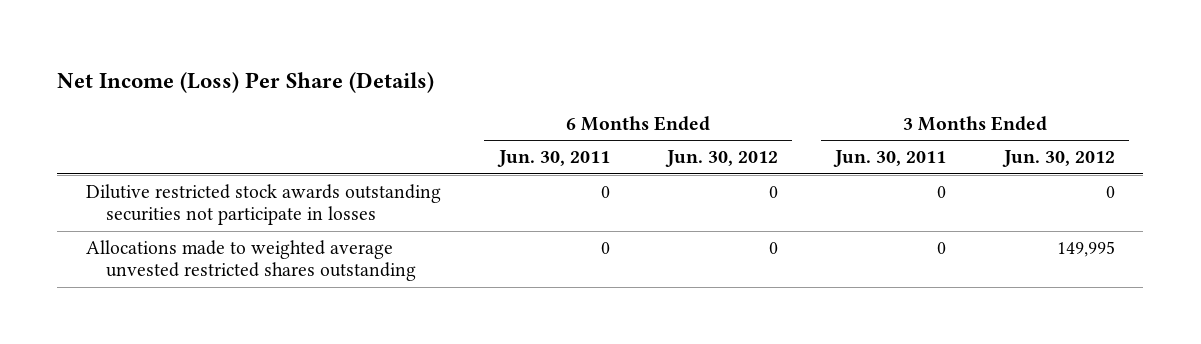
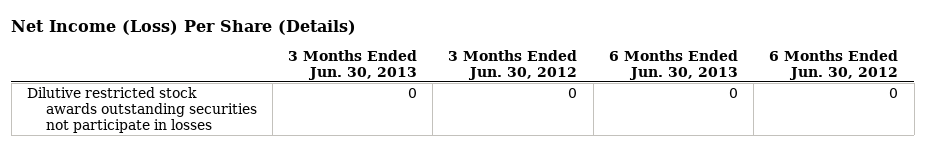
[496,150,610,168] Jun. 30, 2011 -> none
[833,150,947,168] Jun. 30, 2011 -> none
none -> [287,49,417,80] 3 Months Ended Jun. 30, 2013
none -> [608,49,738,80] 6 Months Ended Jun. 30, 2013
[86,239,416,282] Allocations made to weighted average unvested restricted shares outstanding -> none

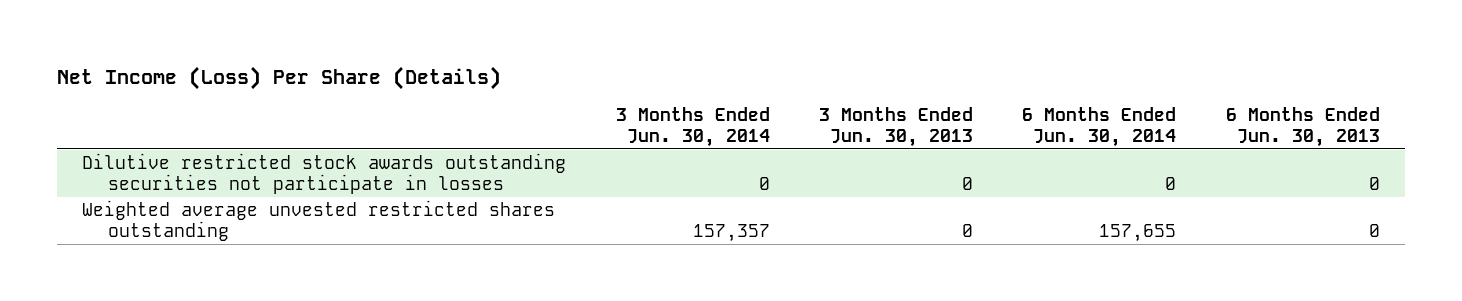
[448,49,578,80] 3 Months Ended Jun. 30, 2012 -> none
[769,49,899,80] 6 Months Ended Jun. 30, 2012 -> none
none -> [615,106,770,147] 3 Months Ended Jun. 30, 2014
none -> [1022,106,1177,147] 6 Months Ended Jun. 30, 2014
none -> [82,200,556,242] Weighted average unvested restricted shares outstanding

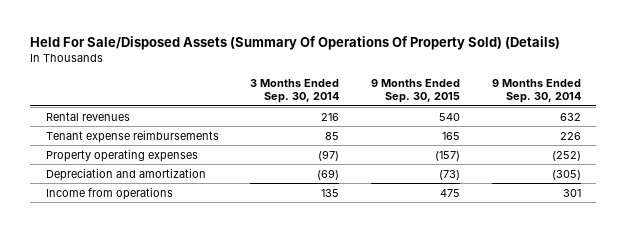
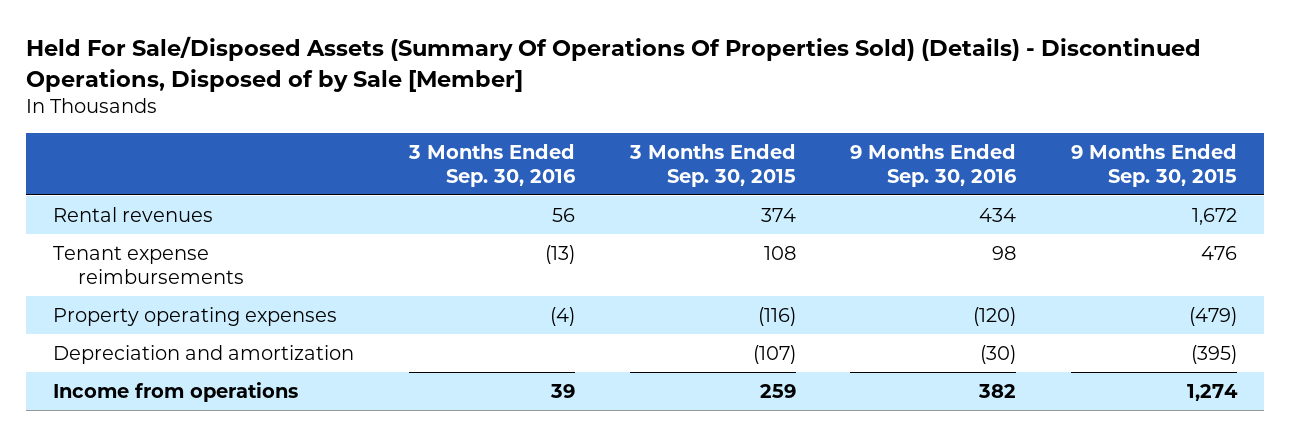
[29,36,560,51] Held For Sale/Disposed Assets (Summary Of Operations Of Property Sold) (Details) -> [26,36,1202,92] Held For Sale/Disposed Assets (Summary Of Operations Of Properties Sold) (Details) - Discontinued Operations, Disposed of by Sale [Member]
[250,79,340,104] 3 Months Ended Sep. 30, 2014 -> none
[491,79,581,104] 9 Months Ended Sep. 30, 2014 -> none
none -> [408,143,577,187] 3 Months Ended Sep. 30, 2016
none -> [628,143,796,187] 3 Months Ended Sep. 30, 2015
none -> [850,143,1018,187] 9 Months Ended Sep. 30, 2016
[438,112,460,121] 540 -> [1191,207,1237,225] 1,672
[441,131,460,140] 165 -> [1200,245,1237,260] 476
[434,150,460,161] (157) -> [1188,306,1237,326] (479)
[438,169,460,180] (73) -> [1190,344,1237,364] (395)
[439,188,460,197] 475 -> [1186,383,1238,401] 1,274

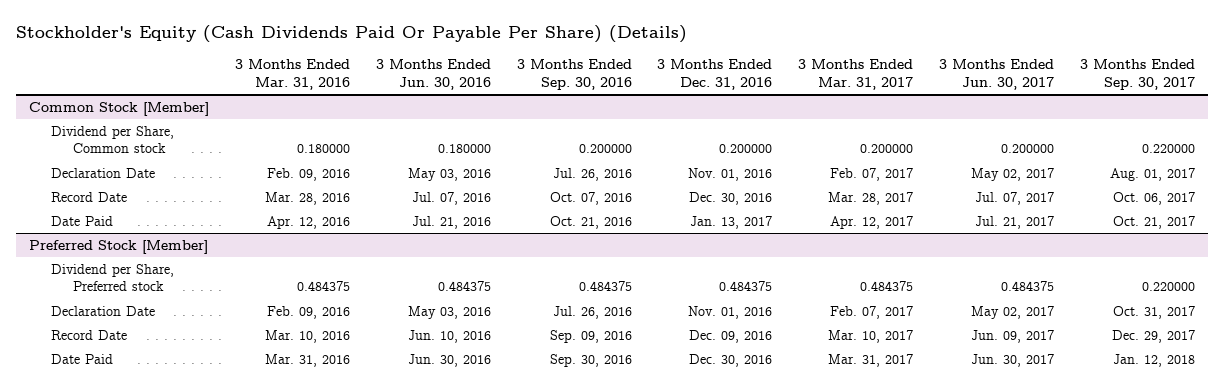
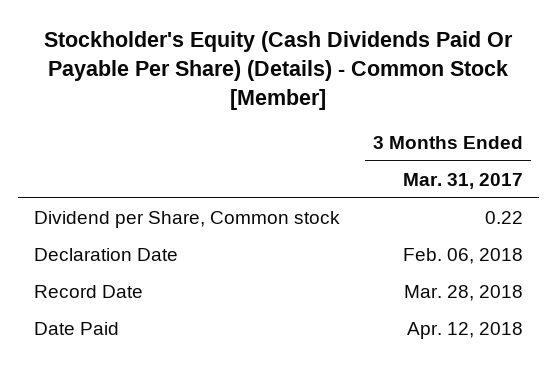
[16,25,688,44] Stockholder's Equity (Cash Dividends Paid Or Payable Per Share) (Details) -> [44,31,514,111] Stockholder's Equity (Cash Dividends Paid Or Payable Per Share) (Details) - Common Stock [Member]
[234,59,350,90] 3 Months Ended Mar. 31, 2016 -> none
[375,59,491,90] 3 Months Ended Jun. 30, 2016 -> none
[516,59,632,90] 3 Months Ended Sep. 30, 2016 -> none
[657,59,773,90] 3 Months Ended Dec. 31, 2016 -> none
[939,59,1055,90] 3 Months Ended Jun. 30, 2017 -> none
[1080,59,1196,90] 3 Months Ended Sep. 30, 2017 -> none
[28,102,209,117] Common Stock [Member] -> none
[28,240,208,255] Preferred Stock [Member] -> none
[50,264,174,292] Dividend per Share, Preferred stock -> none
[50,306,155,317] Declaration Date -> none
[50,330,127,341] Record Date -> none
[50,354,113,365] Date Paid -> none
[860,144,914,154] 0.200000 -> [484,210,523,224] 0.22
[830,168,914,182] Feb. 07, 2017 -> [402,247,523,264] Feb. 06, 2018
[828,192,914,206] Mar. 28, 2017 -> [403,284,523,301] Mar. 28, 2018
[830,216,914,230] Apr. 12, 2017 -> [406,321,523,339] Apr. 12, 2018

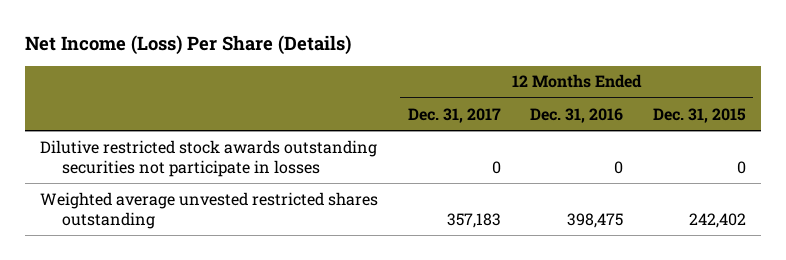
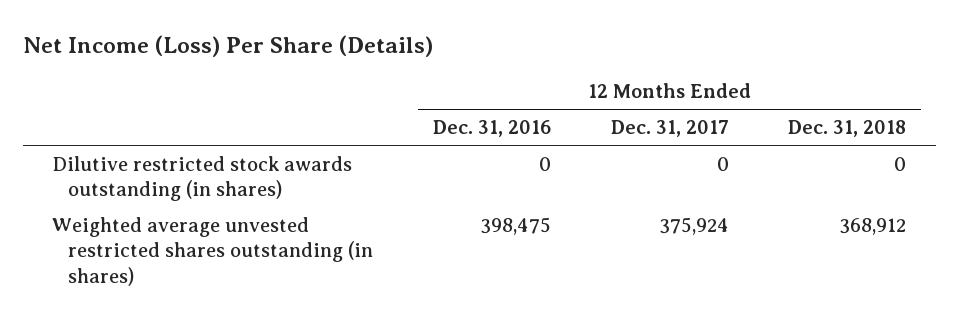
[652,107,746,123] Dec. 31, 2015 -> none
none -> [788,120,907,138] Dec. 31, 2018
[39,139,377,177] Dilutive restricted stock awards outstanding securities not participate in losses -> [52,155,353,202] Dilutive restricted stock awards outstanding (in shares)
[39,191,378,229] Weighted average unvested restricted shares outstanding -> [52,216,374,286] Weighted average unvested restricted shares outstanding (in shares)
[446,212,501,228] 357,183 -> [658,216,729,235] 375,924

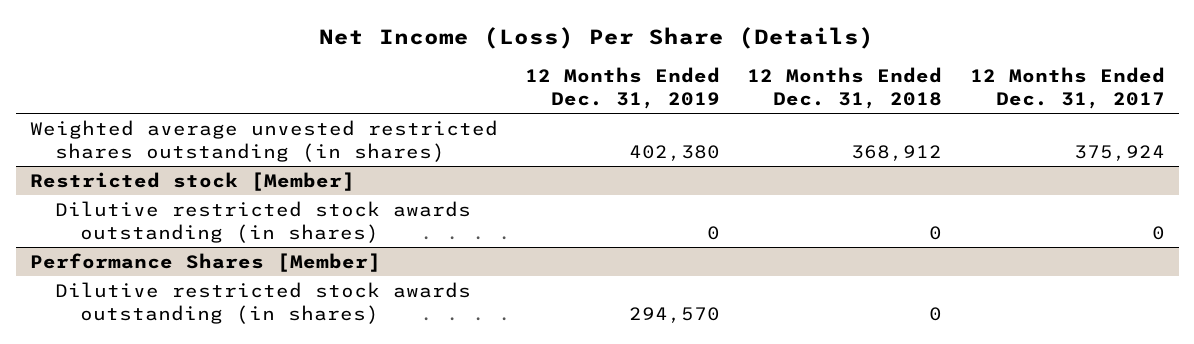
[432,120,551,138] Dec. 31, 2016 -> none
none -> [524,67,720,110] 12 Months Ended Dec. 31, 2019
[52,155,353,202] Dilutive restricted stock awards outstanding (in shares) -> none
none -> [29,171,355,191] Restricted stock [Member]
none -> [54,200,471,243] Dilutive restricted stock awards outstanding (in shares)
none -> [29,252,381,272] Performance Shares [Member]
none -> [54,281,471,324] Dilutive restricted stock awards outstanding (in shares)

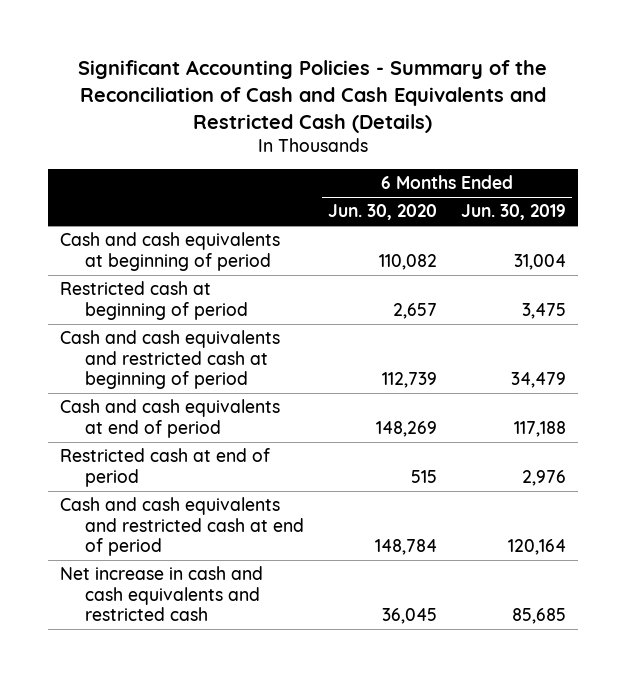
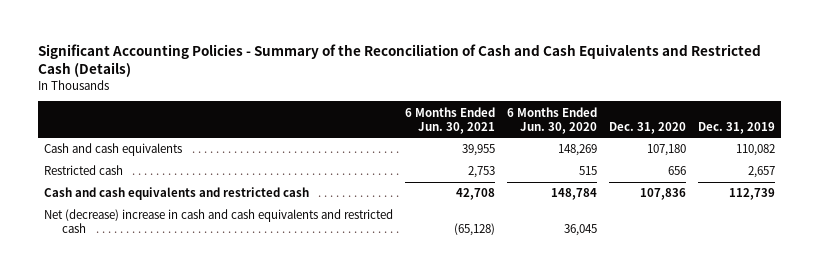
[461,204,567,221] Jun. 30, 2019 -> none
none -> [405,106,496,134] 6 Months Ended Jun. 30, 2021
none -> [608,121,686,134] Dec. 31, 2020
none -> [697,121,775,134] Dec. 31, 2019
[60,399,281,438] Cash and cash equivalents at end of period -> none
[60,448,271,487] Restricted cash at end of period -> none
[60,497,305,557] Cash and cash equivalents and restricted cash at end of period -> none
[60,232,281,271] Cash and cash equivalents at beginning of period -> [44,143,183,157] Cash and cash equivalents
[379,253,438,270] 110,082 -> [558,144,598,157] 148,269
[60,281,249,320] Restricted cash at beginning of period -> [44,165,124,176] Restricted cash
[393,302,438,319] 2,657 -> [579,166,598,176] 515
[60,330,281,390] Cash and cash equivalents and restricted cash at beginning of period -> [44,187,310,201] Cash and cash equivalents and restricted cash
[382,372,438,389] 112,739 -> [551,188,598,201] 148,784
[60,566,264,622] Net increase in cash and cash equivalents and restricted cash -> [44,209,394,234] Net (decrease) increase in cash and cash equivalents and restricted cash

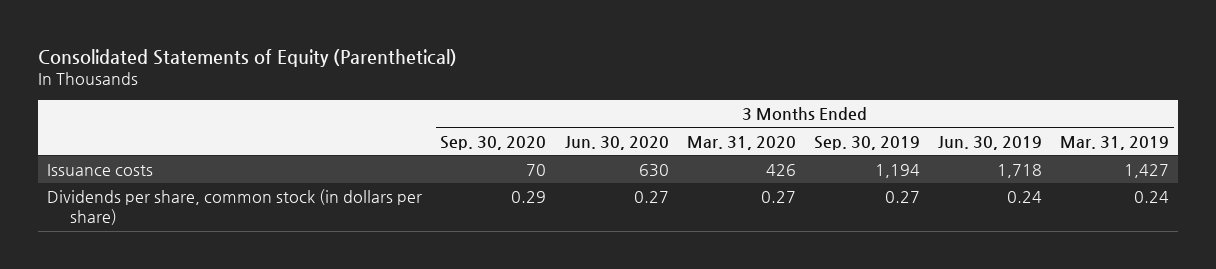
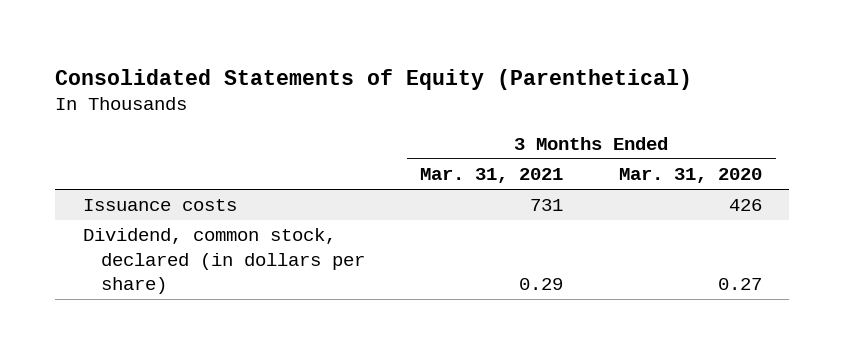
[440,135,547,150] Sep. 30, 2020 -> none
[564,135,669,150] Jun. 30, 2020 -> none
[813,135,920,150] Sep. 30, 2019 -> none
[938,135,1043,150] Jun. 30, 2019 -> none
[1060,135,1170,150] Mar. 31, 2019 -> none
none -> [420,168,564,184] Mar. 31, 2021
[47,189,423,226] Dividends per share, common stock (in dollars per share) -> [82,228,366,295] Dividend, common stock, declared (in dollars per share)

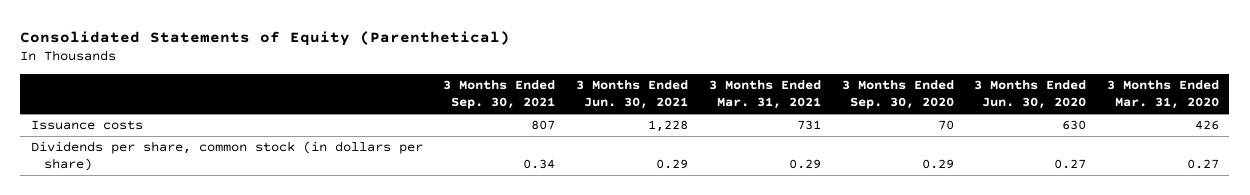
none -> [443,80,556,110] 3 Months Ended Sep. 30, 2021
none -> [576,80,689,110] 3 Months Ended Jun. 30, 2021
none -> [841,80,954,110] 3 Months Ended Sep. 30, 2020
none -> [974,80,1087,110] 3 Months Ended Jun. 30, 2020
[82,228,366,295] Dividend, common stock, declared (in dollars per share) -> [30,141,423,172] Dividends per share, common stock (in dollars per share)

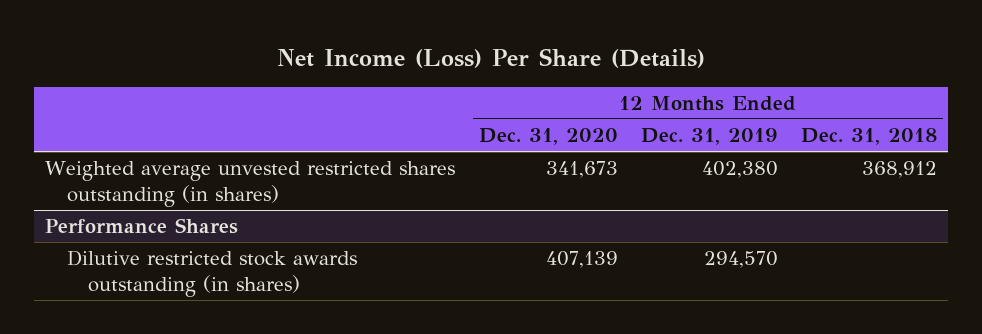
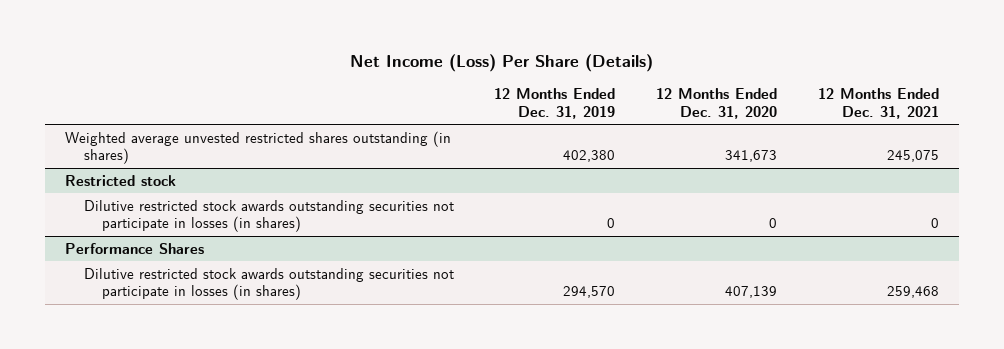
[800,128,937,146] Dec. 31, 2018 -> none
none -> [817,88,939,120] 12 Months Ended Dec. 31, 2021
none -> [65,174,177,186] Restricted stock
none -> [83,199,454,233] Dilutive restricted stock awards outstanding securities not participate in losses (in shares)
[66,250,357,298] Dilutive restricted stock awards outstanding (in shares) -> [83,267,454,301] Dilutive restricted stock awards outstanding securities not participate in losses (in shares)

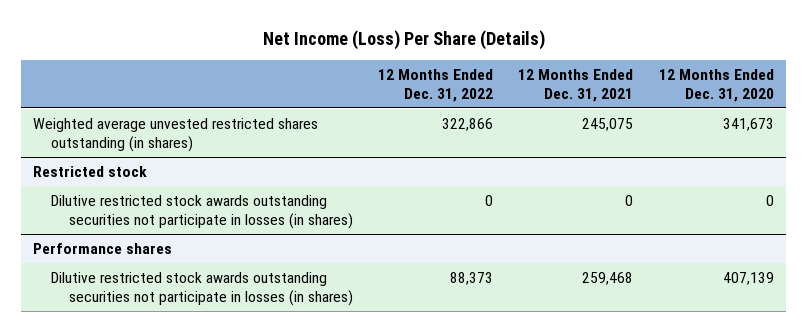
[494,88,616,120] 12 Months Ended Dec. 31, 2019 -> none
none -> [378,69,494,102] 12 Months Ended Dec. 31, 2022
[65,242,205,254] Performance Shares -> [33,242,173,254] Performance shares

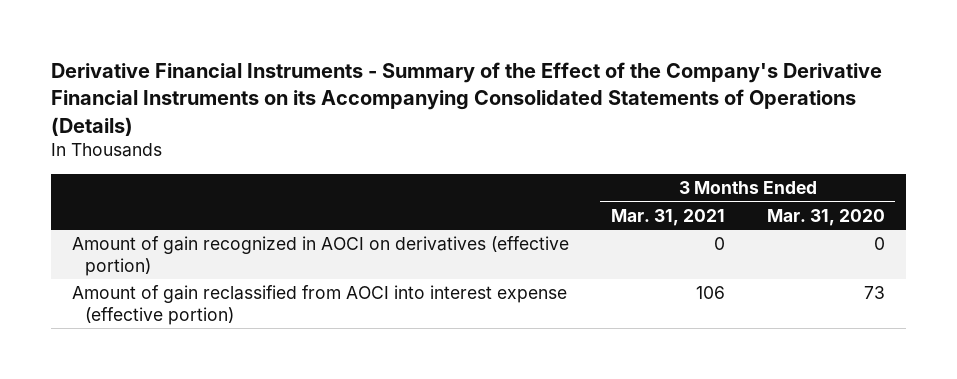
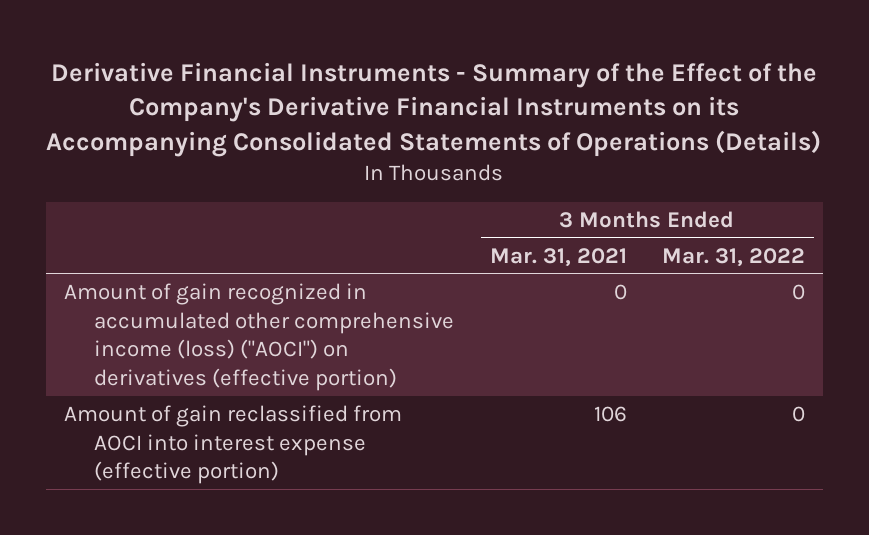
[766,208,885,226] Mar. 31, 2020 -> none
none -> [662,247,806,267] Mar. 31, 2022
[72,236,570,276] Amount of gain recognized in AOCI on derivatives (effective portion) -> [63,282,455,391] Amount of gain recognized in accumulated other comprehensive income (loss) ("AOCI") on derivatives (effective portion)

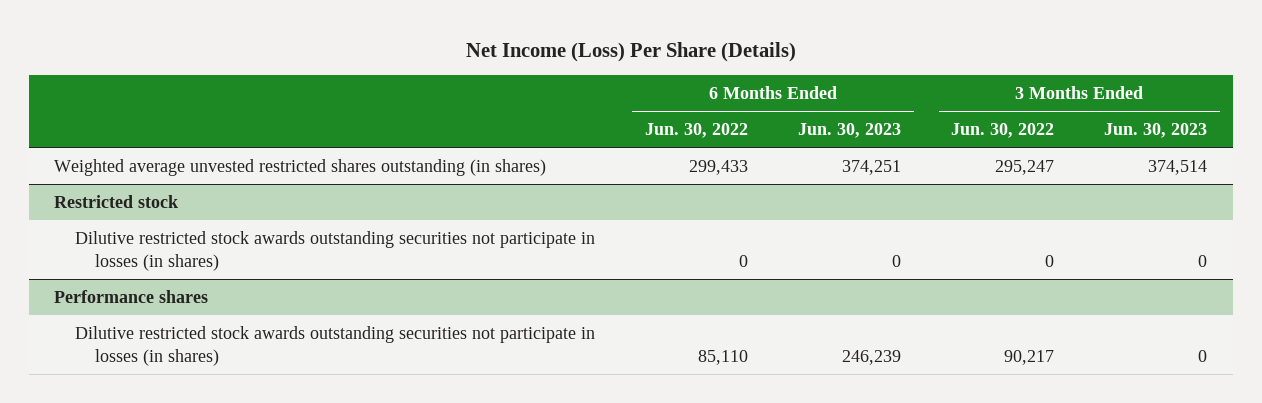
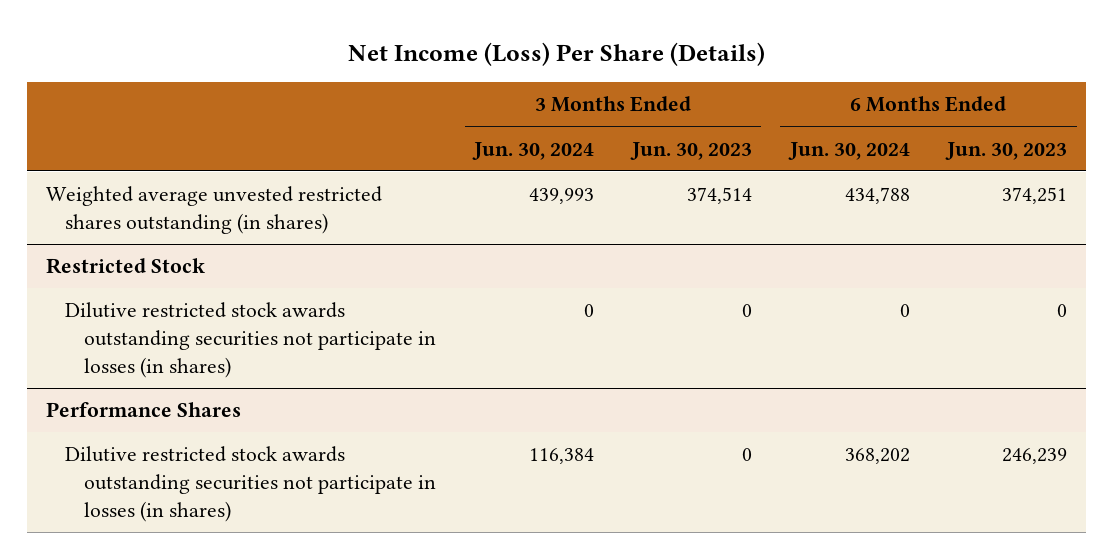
[644,122,748,138] Jun. 30, 2022 -> none
[951,122,1055,138] Jun. 30, 2022 -> none
none -> [472,141,595,160] Jun. 30, 2024
none -> [787,141,910,160] Jun. 30, 2024
[54,194,179,208] Restricted stock -> [46,258,206,275] Restricted Stock
[54,289,209,303] Performance shares -> [46,402,242,418] Performance Shares

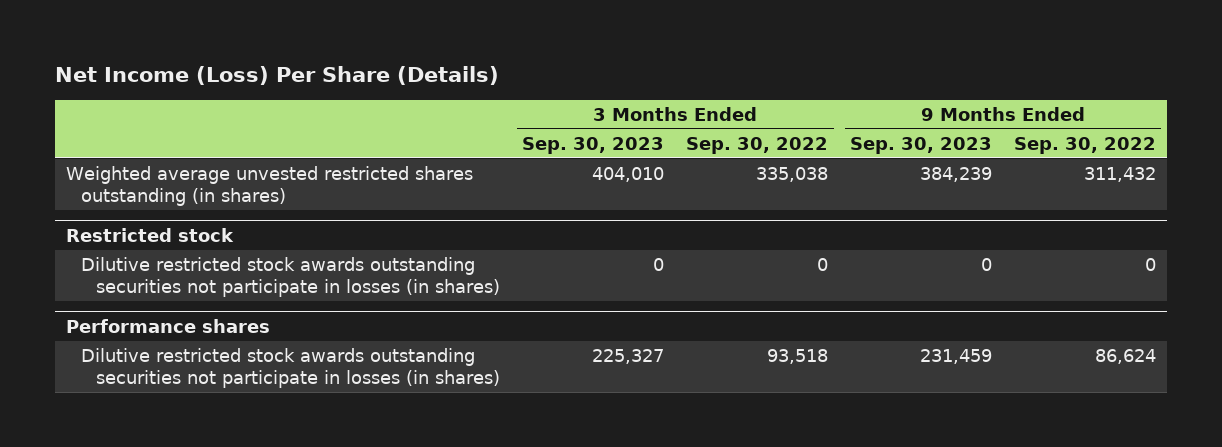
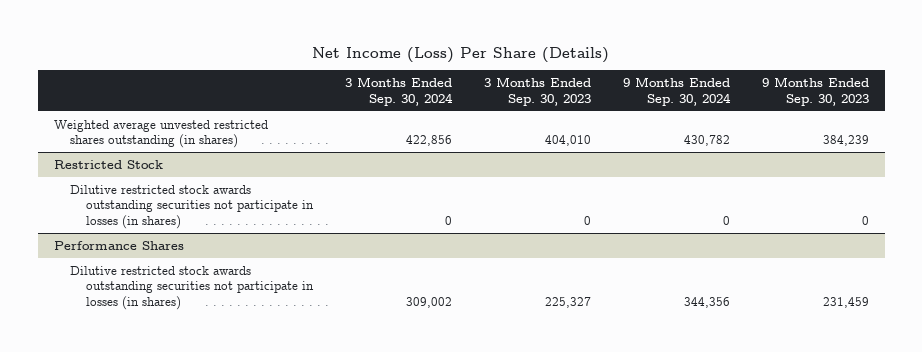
[686,136,829,154] Sep. 30, 2022 -> none
[1014,136,1157,154] Sep. 30, 2022 -> none
none -> [345,77,454,106] 3 Months Ended Sep. 30, 2024
none -> [622,77,731,106] 9 Months Ended Sep. 30, 2024
[65,227,234,242] Restricted stock -> [53,159,163,169] Restricted Stock
[65,318,270,333] Performance shares -> [53,240,184,250] Performance Shares

